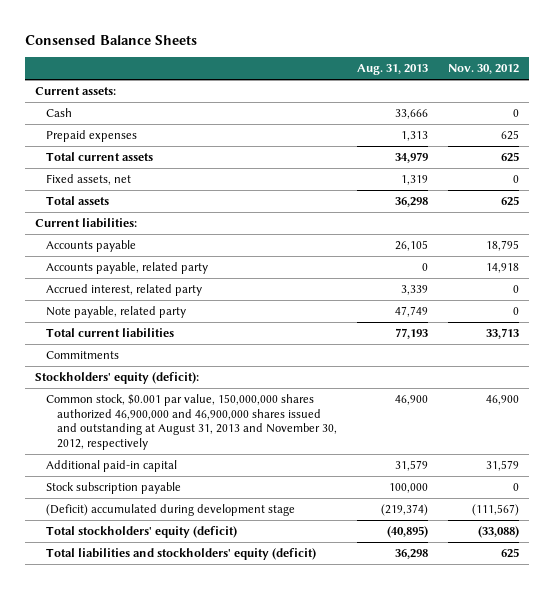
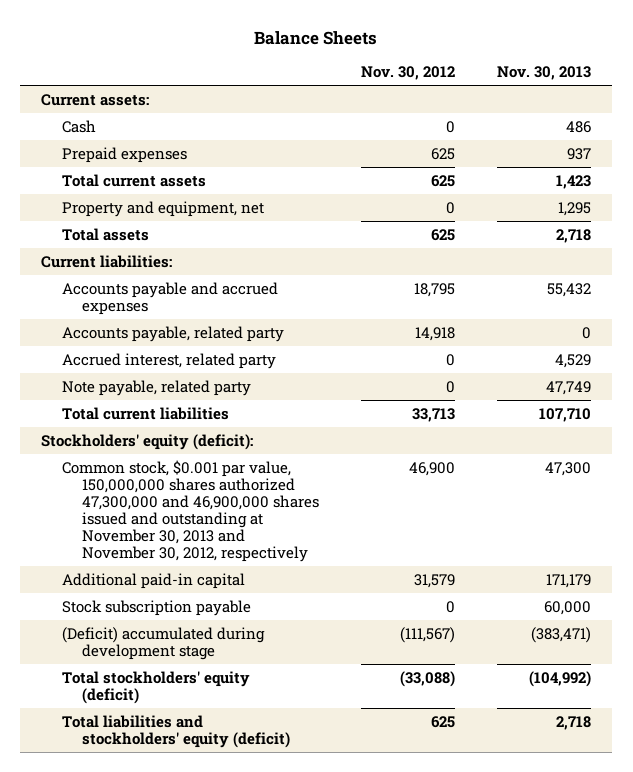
[25,34,198,45] Consensed Balance Sheets -> [254,30,378,45] Balance Sheets
[356,64,428,76] Aug. 31, 2013 -> none
none -> [497,66,592,81] Nov. 30, 2013
[46,174,132,186] Fixed assets, net -> [61,200,264,217] Property and equipment, net
[46,240,137,253] Accounts payable -> [61,281,278,315] Accounts payable and accrued expenses
[46,351,120,360] Commitments -> none
[46,394,338,450] Common stock, $0.001 par value, 150,000,000 shares authorized 46,900,000 and 46,900,000 shares issued and outstanding at August 31, 2013 and November 30, 2012, respectively -> [61,459,320,563] Common stock, $0.001 par value, 150,000,000 shares authorized 47,300,000 and 46,900,000 shares issued and outstanding at November 30, 2013 and November 30, 2012, respectively

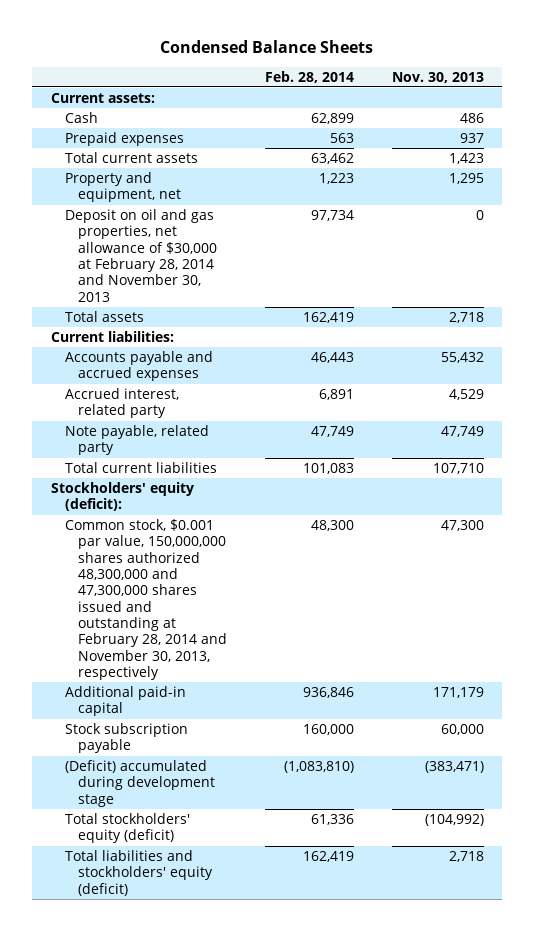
[254,30,378,45] Balance Sheets -> [160,40,374,54] Condensed Balance Sheets
[361,66,456,81] Nov. 30, 2012 -> none
none -> [264,70,354,83] Feb. 28, 2014
none -> [64,208,218,302] Deposit on oil and gas properties, net allowance of $30,000 at February 28, 2014 and November 30, 2013
[61,325,284,342] Accounts payable, related party -> none
[61,459,320,563] Common stock, $0.001 par value, 150,000,000 shares authorized 47,300,000 and 46,900,000 shares issued and outstanding at November 30, 2013 and November 30, 2012, respectively -> [64,518,228,681] Common stock, $0.001 par value, 150,000,000 shares authorized 48,300,000 and 47,300,000 shares issued and outstanding at February 28, 2014 and November 30, 2013, respectively

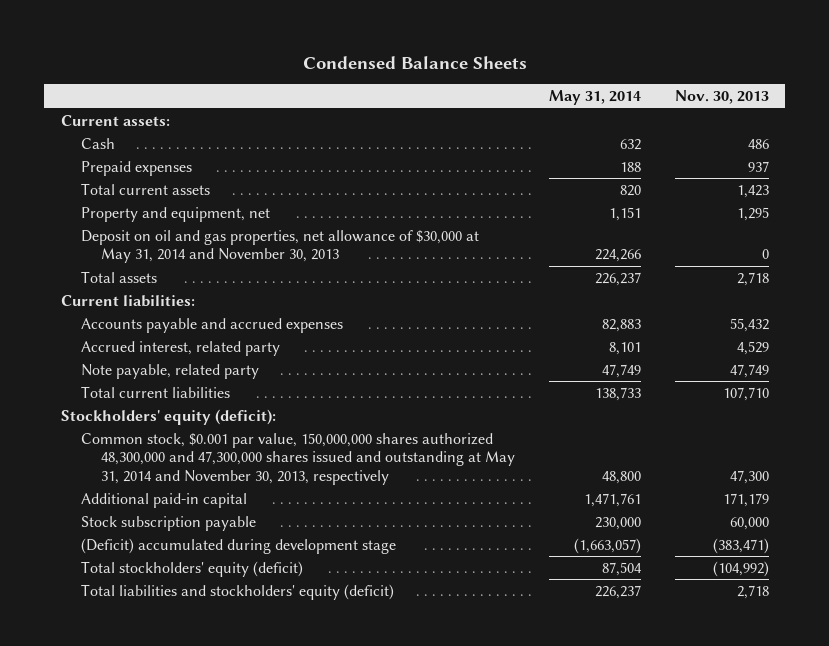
[264,70,354,83] Feb. 28, 2014 -> none
none -> [548,90,641,106] May 31, 2014
[64,208,218,302] Deposit on oil and gas properties, net allowance of $30,000 at February 28, 2014 and November 30, 2013 -> [80,229,479,264] Deposit on oil and gas properties, net allowance of $30,000 at May 31, 2014 and November 30, 2013
[64,518,228,681] Common stock, $0.001 par value, 150,000,000 shares authorized 48,300,000 and 47,300,000 shares issued and outstanding at February 28, 2014 and November 30, 2013, respectively -> [80,432,516,485] Common stock, $0.001 par value, 150,000,000 shares authorized 48,300,000 and 47,300,000 shares issued and outstanding at May 31, 2014 and November 30, 2013, respectively

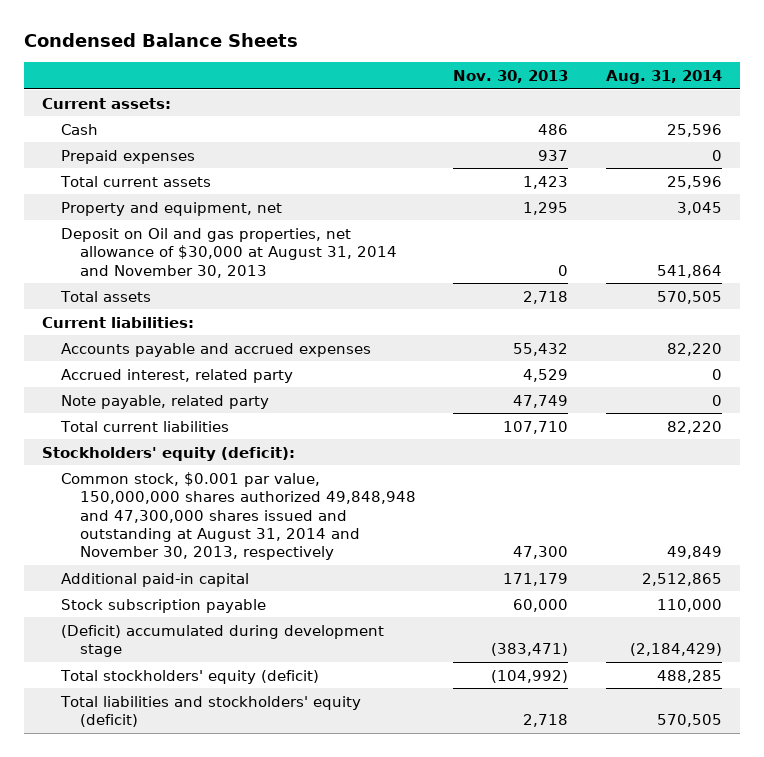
[548,90,641,106] May 31, 2014 -> none
none -> [605,70,722,85] Aug. 31, 2014
[80,229,479,264] Deposit on oil and gas properties, net allowance of $30,000 at May 31, 2014 and November 30, 2013 -> [61,227,397,278] Deposit on Oil and gas properties, net allowance of $30,000 at August 31, 2014 and November 30, 2013
[80,432,516,485] Common stock, $0.001 par value, 150,000,000 shares authorized 48,300,000 and 47,300,000 shares issued and outstanding at May 31, 2014 and November 30, 2013, respectively -> [61,471,416,561] Common stock, $0.001 par value, 150,000,000 shares authorized 49,848,948 and 47,300,000 shares issued and outstanding at August 31, 2014 and November 30, 2013, respectively

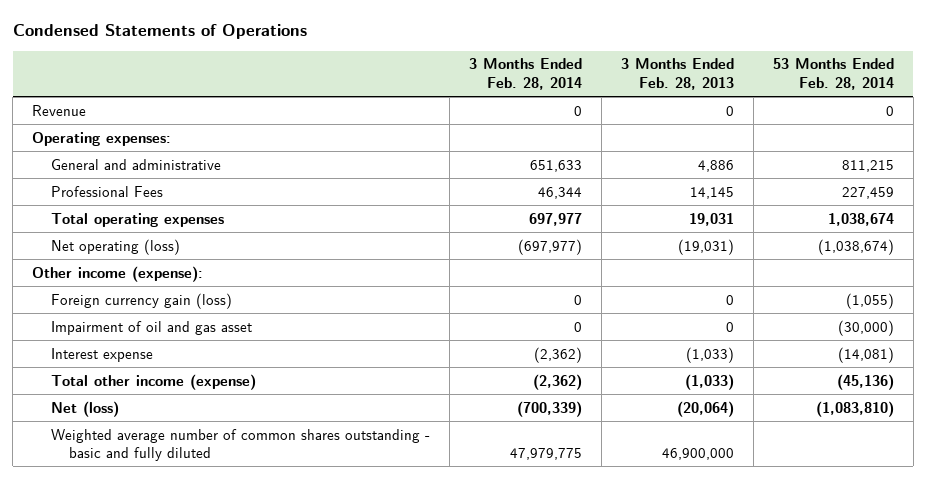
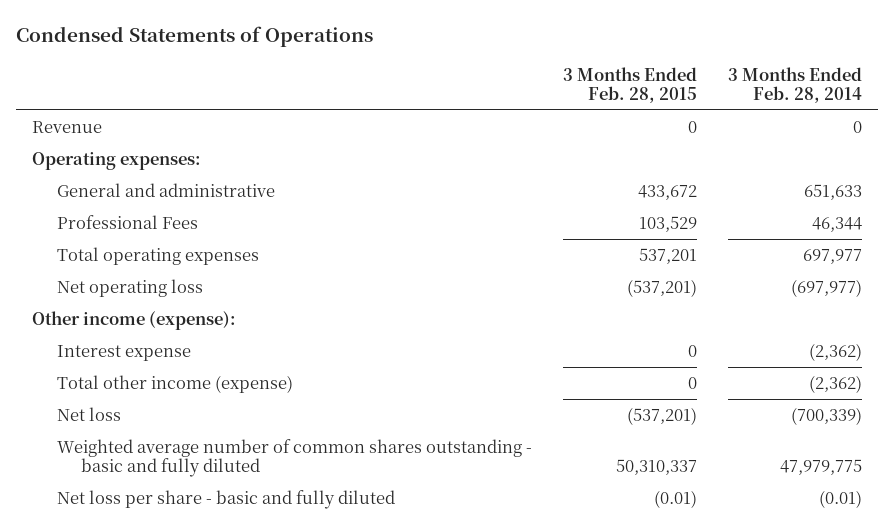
[620,58,734,91] 3 Months Ended Feb. 28, 2013 -> none
[772,58,894,91] 53 Months Ended Feb. 28, 2014 -> none
none -> [562,66,697,103] 3 Months Ended Feb. 28, 2015
[50,238,180,255] Net operating (loss) -> [56,279,203,298] Net operating loss
[50,292,232,309] Foreign currency gain (loss) -> none
[50,320,252,335] Impairment of oil and gas asset -> none
[50,400,119,417] Net (loss) -> [56,407,121,422] Net loss
none -> [56,490,395,510] Net loss per share - basic and fully diluted

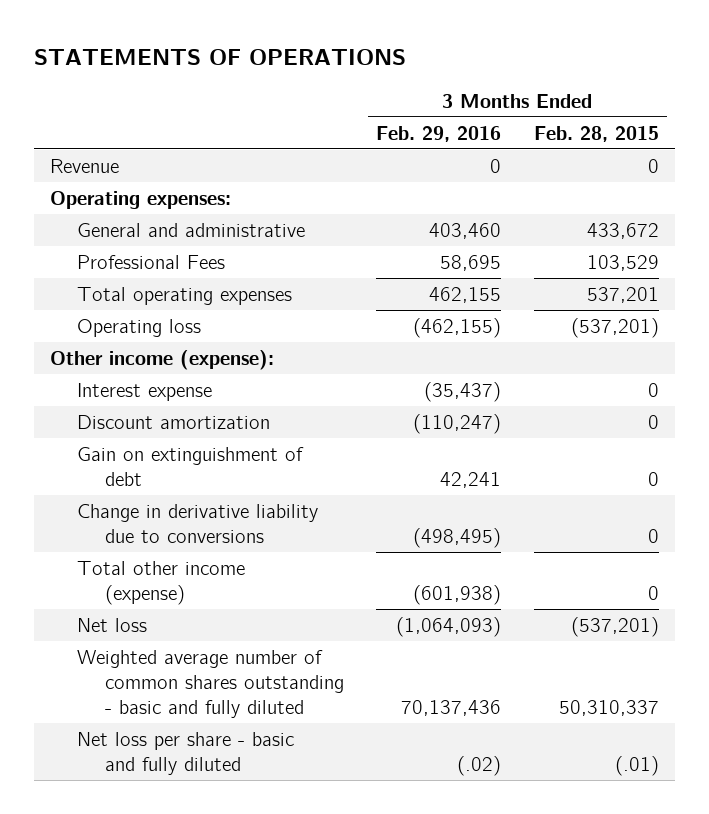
[16,26,374,48] Condensed Statements of Operations -> [33,48,406,65] STATEMENTS OF OPERATIONS
[728,66,863,103] 3 Months Ended Feb. 28, 2014 -> none
none -> [376,125,502,142] Feb. 29, 2016
[56,279,203,298] Net operating loss -> [77,318,202,337] Operating loss
none -> [77,414,271,429] Discount amortization
none -> [77,446,305,486] Gain on extinguishment of debt
none -> [77,503,319,543] Change in derivative liability due to conversions
[653,490,697,509] (0.01) -> [614,755,659,776] (.01)

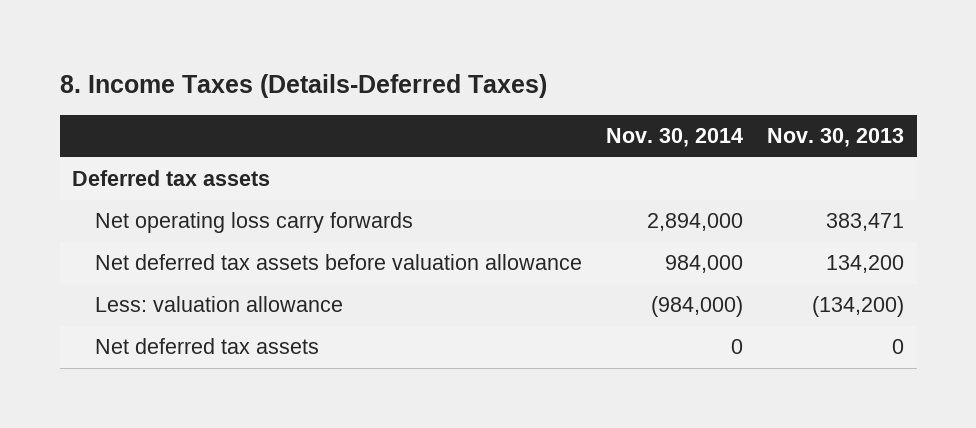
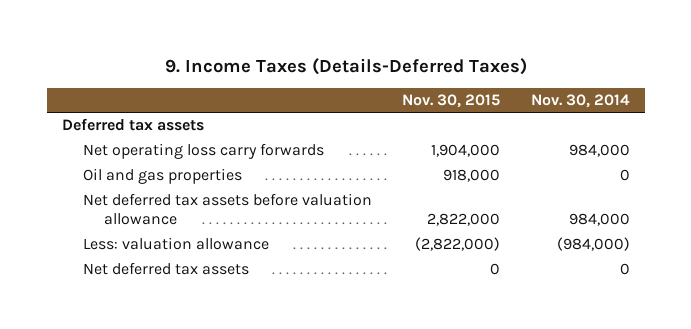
[59,74,547,99] 8. Income Taxes (Details-Deferred Taxes) -> [164,57,527,75] 9. Income Taxes (Details-Deferred Taxes)
[767,128,905,148] Nov. 30, 2013 -> none
none -> [402,94,501,109] Nov. 30, 2015
[647,213,744,232] 2,894,000 -> [568,144,630,158] 984,000
none -> [83,168,243,185] Oil and gas properties

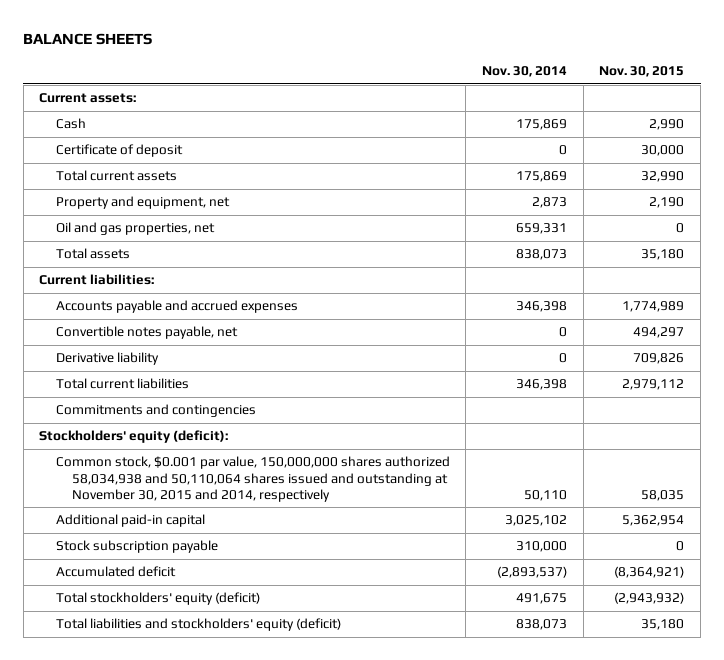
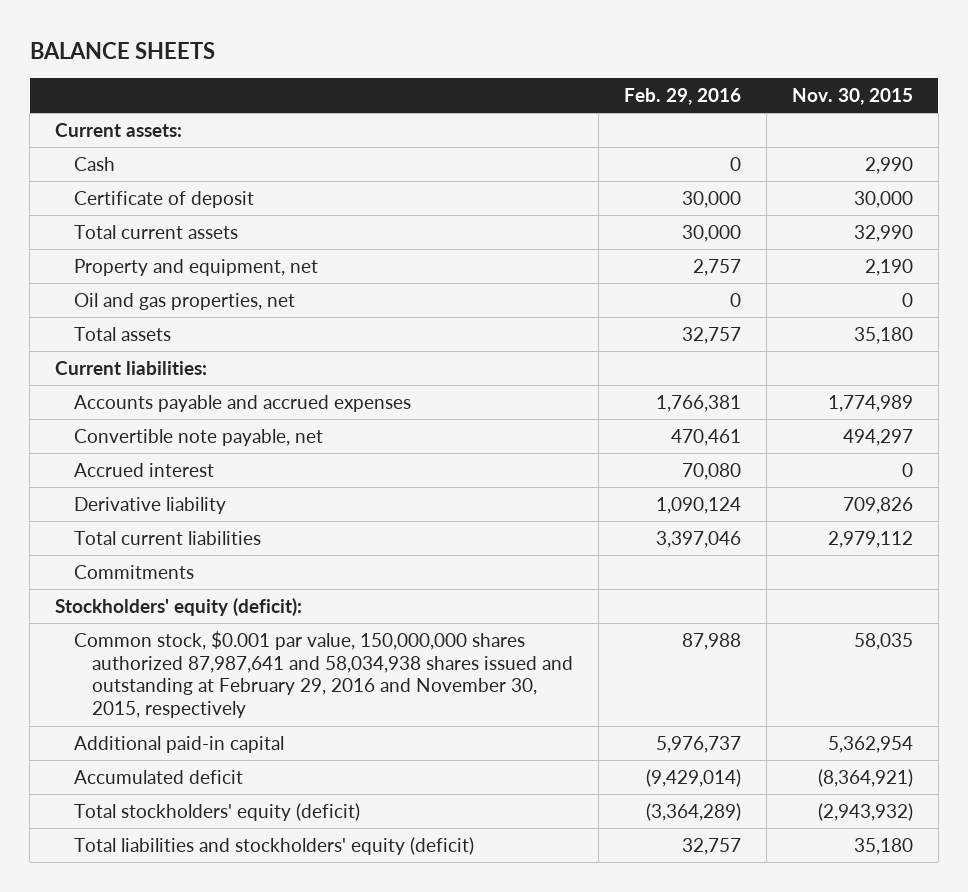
[482,65,568,77] Nov. 30, 2014 -> none
none -> [624,88,742,106] Feb. 29, 2016
[55,326,238,340] Convertible notes payable, net -> [73,428,323,446] Convertible note payable, net
none -> [73,462,214,477] Accrued interest
[55,404,256,418] Commitments and contingencies -> [73,564,194,579] Commitments
[55,456,450,502] Common stock, $0.001 par value, 150,000,000 shares authorized 58,034,938 and 50,110,064 shares issued and outstanding at November 30, 2015 and 2014, respectively -> [73,630,574,719] Common stock, $0.001 par value, 150,000,000 shares authorized 87,987,641 and 58,034,938 shares issued and outstanding at February 29, 2016 and November 30, 2015, respectively
[55,540,218,554] Stock subscription payable -> none

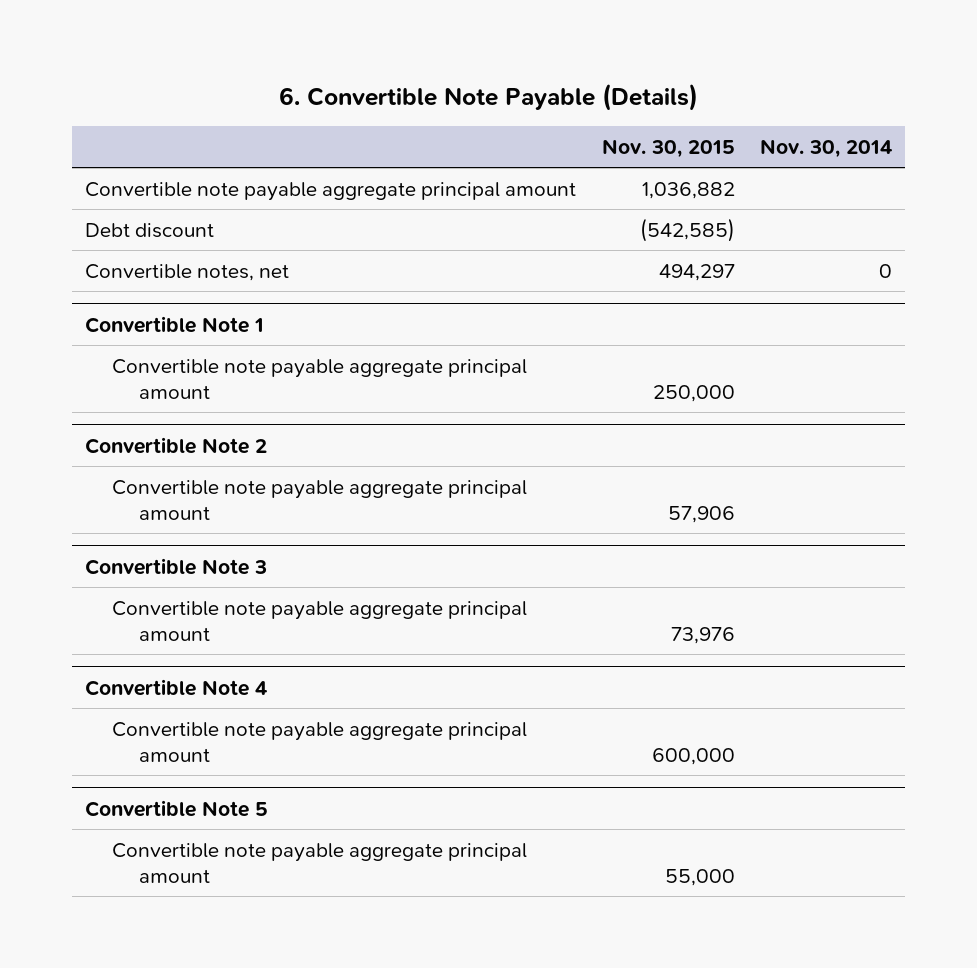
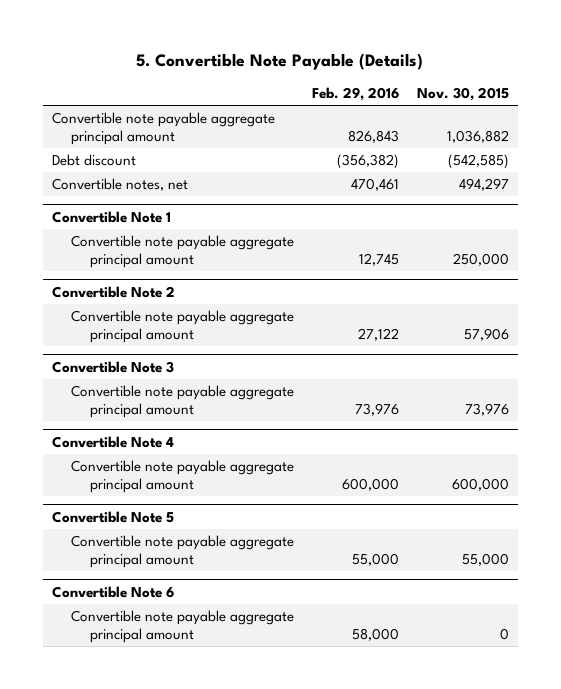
[278,83,698,112] 6. Convertible Note Payable (Details) -> [136,53,424,71] 5. Convertible Note Payable (Details)
[759,139,892,159] Nov. 30, 2014 -> none
none -> [312,87,400,102] Feb. 29, 2016
none -> [51,586,174,599] Convertible Note 6
none -> [71,610,295,643] Convertible note payable aggregate principal amount

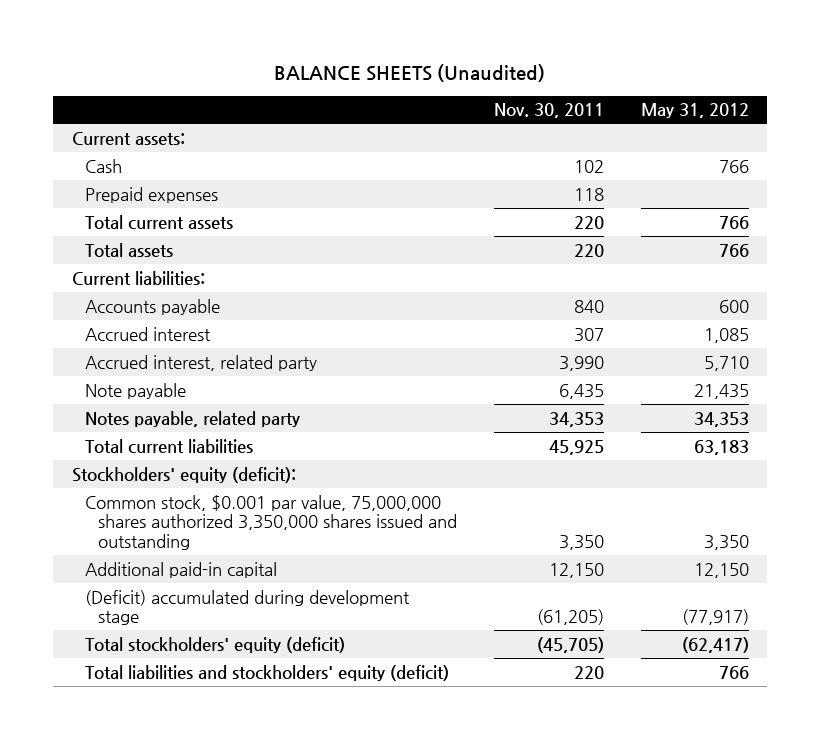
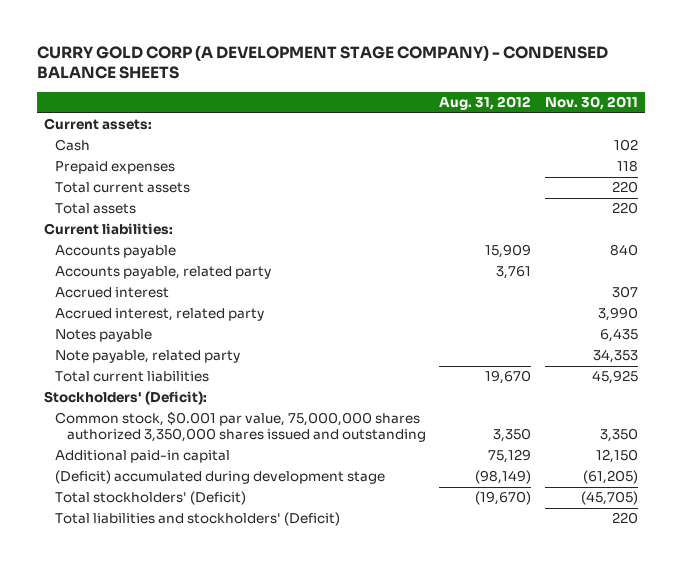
[274,63,546,82] BALANCE SHEETS (Unaudited) -> [36,44,608,80] CURRY GOLD CORP (A DEVELOPMENT STAGE COMPANY) - CONDENSED BALANCE SHEETS
[640,103,749,119] May 31, 2012 -> none
none -> [439,96,532,111] Aug. 31, 2012
none -> [55,266,272,280] Accounts payable, related party
[84,382,186,399] Note payable -> [55,329,153,343] Notes payable
[84,410,300,427] Notes payable, related party -> [55,350,241,364] Note payable, related party
[71,466,296,483] Stockholders' equity (deficit): -> [43,391,207,406] Stockholders' (Deficit):
[84,636,345,653] Total stockholders' equity (deficit) -> [55,491,247,506] Total stockholders' (Deficit)
[84,664,449,681] Total liabilities and stockholders' equity (deficit) -> [55,512,341,527] Total liabilities and stockholders' (Deficit)

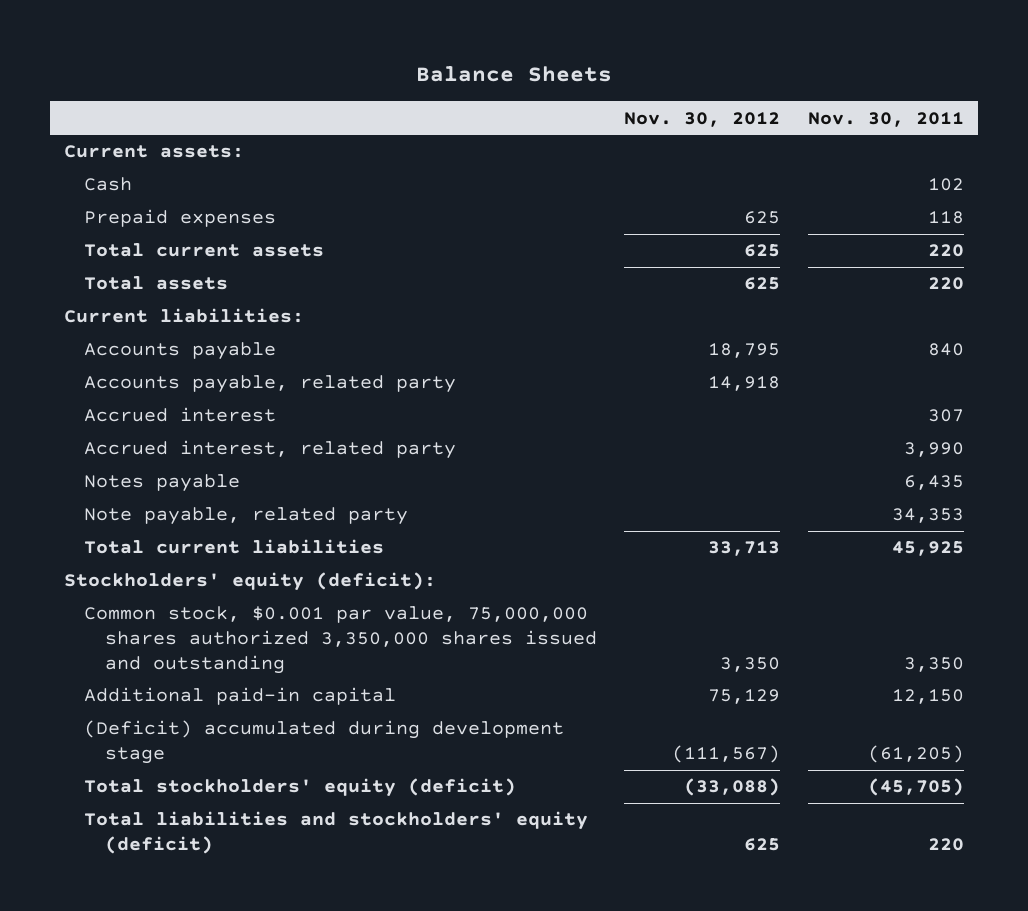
[36,44,608,80] CURRY GOLD CORP (A DEVELOPMENT STAGE COMPANY) - CONDENSED BALANCE SHEETS -> [415,66,612,83] Balance Sheets
[439,96,532,111] Aug. 31, 2012 -> none
none -> [624,111,781,127] Nov. 30, 2012
[43,391,207,406] Stockholders' (Deficit): -> [63,572,436,592] Stockholders' equity (deficit):
[55,491,247,506] Total stockholders' (Deficit) -> [84,778,517,798] Total stockholders' equity (deficit)
[55,512,341,527] Total liabilities and stockholders' (Deficit) -> [84,811,589,855] Total liabilities and stockholders' equity (deficit)

